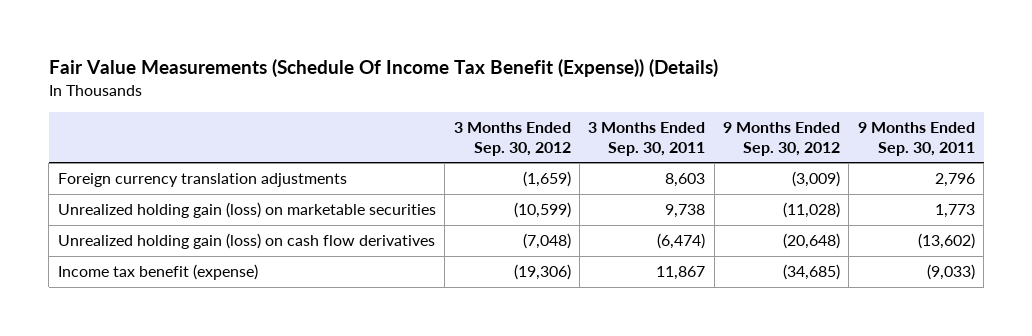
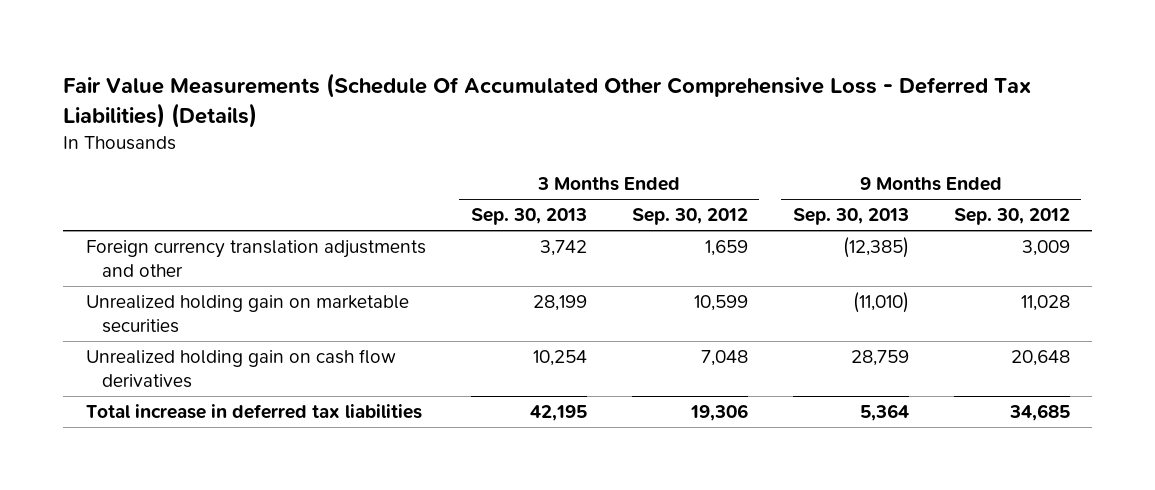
[48,59,718,78] Fair Value Measurements (Schedule Of Income Tax Benefit (Expense)) (Details) -> [63,72,1032,128] Fair Value Measurements (Schedule Of Accumulated Other Comprehensive Loss - Deferred Tax Liabilities) (Details)
[588,122,706,156] 3 Months Ended Sep. 30, 2011 -> none
[857,122,975,156] 9 Months Ended Sep. 30, 2011 -> none
none -> [470,208,587,226] Sep. 30, 2013
none -> [792,208,909,226] Sep. 30, 2013
[57,264,258,281] Income tax benefit (expense) -> none
[57,173,347,188] Foreign currency translation adjustments -> [85,240,426,278] Foreign currency translation adjustments and other
[522,171,571,188] (1,659) -> [704,240,748,257] 1,659
[791,171,840,188] (3,009) -> [1021,240,1070,257] 3,009
[57,202,436,219] Unrealized holding gain (loss) on marketable securities -> [85,295,409,334] Unrealized holding gain on marketable securities
[513,202,571,219] (10,599) -> [693,295,748,312] 10,599
[782,202,840,219] (11,028) -> [1020,295,1070,312] 11,028
[57,233,435,250] Unrealized holding gain (loss) on cash flow derivatives -> [85,349,396,389] Unrealized holding gain on cash flow derivatives
[522,233,571,250] (7,048) -> [700,350,748,367] 7,048
[782,233,840,250] (20,648) -> [1010,350,1070,367] 20,648
none -> [85,404,422,420] Total increase in deferred tax liabilities

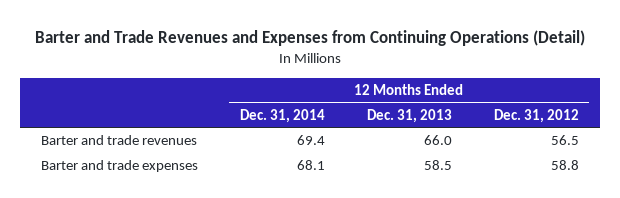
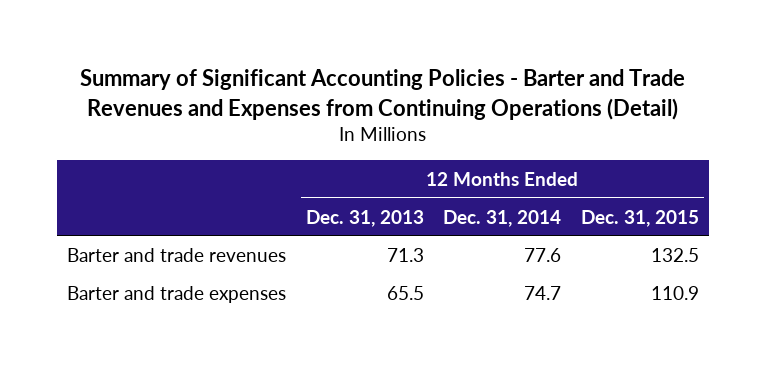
[34,29,585,46] Barter and Trade Revenues and Expenses from Continuing Operations (Detail) -> [80,69,686,120] Summary of Significant Accounting Policies - Barter and Trade Revenues and Expenses from Continuing Operations (Detail)
[493,108,579,123] Dec. 31, 2012 -> none
none -> [581,209,700,227] Dec. 31, 2015
[296,135,325,146] 69.4 -> [524,247,562,262] 77.6
[423,135,452,146] 66.0 -> [386,247,424,262] 71.3
[296,160,325,171] 68.1 -> [524,285,562,300] 74.7
[423,160,452,171] 58.5 -> [386,285,424,300] 65.5

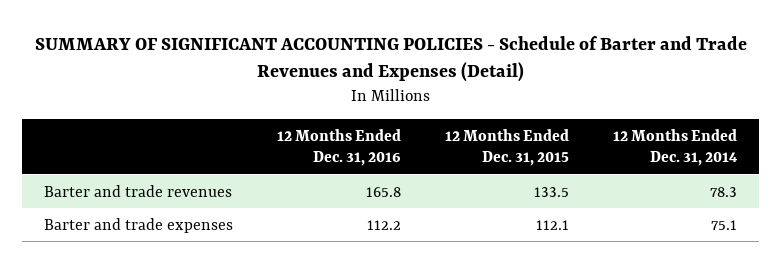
[80,69,686,120] Summary of Significant Accounting Policies - Barter and Trade Revenues and Expenses from Continuing Operations (Detail) -> [34,35,747,83] SUMMARY OF SIGNIFICANT ACCOUNTING POLICIES - Schedule of Barter and Trade Revenues and Expenses (Detail)
[305,209,424,227] Dec. 31, 2013 -> none
none -> [277,128,402,167] 12 Months Ended Dec. 31, 2016
[524,247,562,262] 77.6 -> [710,186,738,197] 78.3
[651,247,700,262] 132.5 -> [534,186,570,197] 133.5
[524,285,562,300] 74.7 -> [711,219,738,230] 75.1
[651,285,700,300] 110.9 -> [536,219,570,230] 112.1

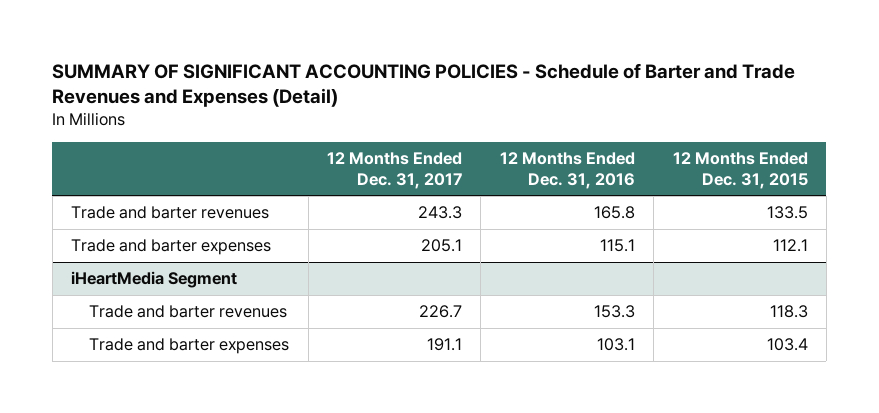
[613,128,739,167] 12 Months Ended Dec. 31, 2014 -> none
none -> [327,151,463,189] 12 Months Ended Dec. 31, 2017
[44,184,233,197] Barter and trade revenues -> [71,206,270,220] Trade and barter revenues
[44,217,234,233] Barter and trade expenses -> [71,239,272,256] Trade and barter expenses
[367,219,402,230] 112.2 -> [599,239,635,253] 115.1
none -> [71,271,238,289] iHeartMedia Segment
none -> [89,305,288,319] Trade and barter revenues
none -> [89,338,290,355] Trade and barter expenses

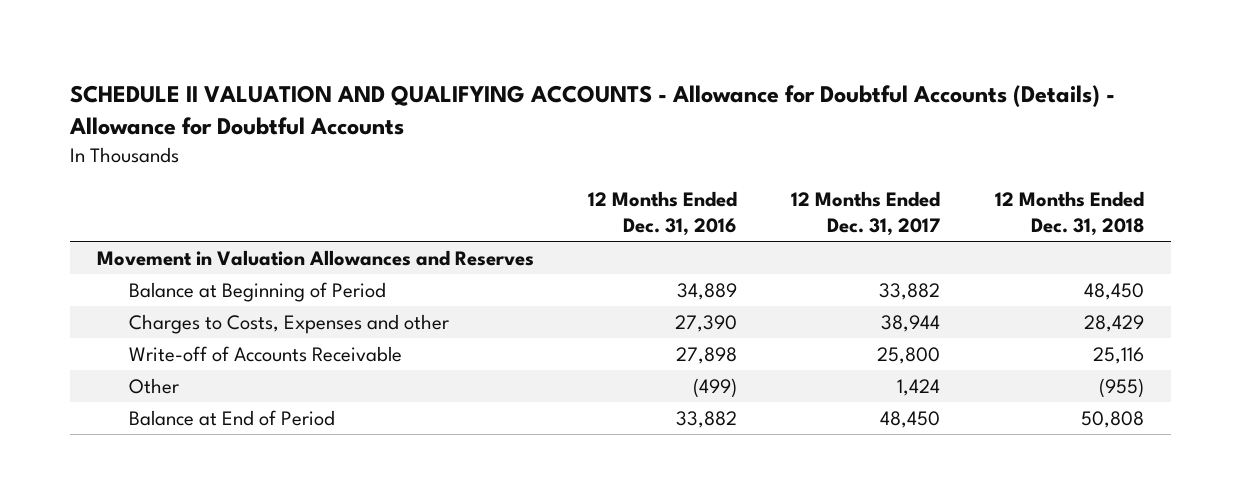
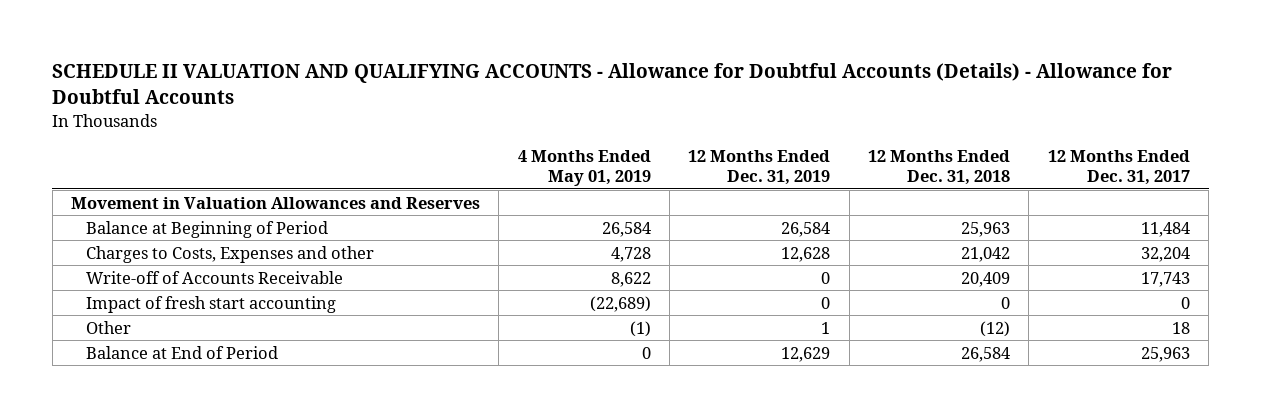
[588,190,738,237] 12 Months Ended Dec. 31, 2016 -> none
none -> [517,149,651,187] 4 Months Ended May 01, 2019
none -> [688,149,831,186] 12 Months Ended Dec. 31, 2019
[879,282,941,300] 33,882 -> [1140,221,1190,237] 11,484
[1083,282,1144,300] 48,450 -> [961,221,1011,237] 25,963
[881,314,941,332] 38,944 -> [1140,246,1190,262] 32,204
[1083,314,1144,332] 28,429 -> [961,246,1011,262] 21,042
[877,346,941,364] 25,800 -> [1140,271,1190,287] 17,743
[1092,346,1144,364] 25,116 -> [961,271,1011,287] 20,409
none -> [85,295,336,313] Impact of fresh start accounting
[897,378,941,396] 1,424 -> [1171,321,1190,334] 18
[1098,377,1144,398] (955) -> [980,320,1011,337] (12)
[880,410,941,428] 48,450 -> [1140,346,1190,362] 25,963
[1080,410,1144,428] 50,808 -> [961,346,1011,362] 26,584

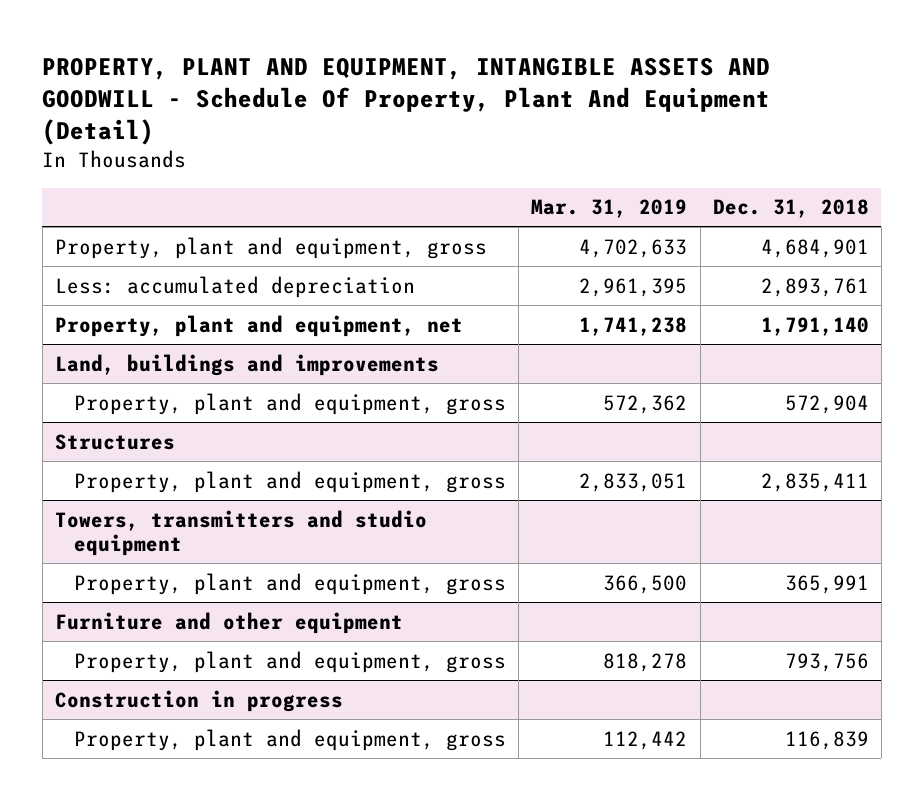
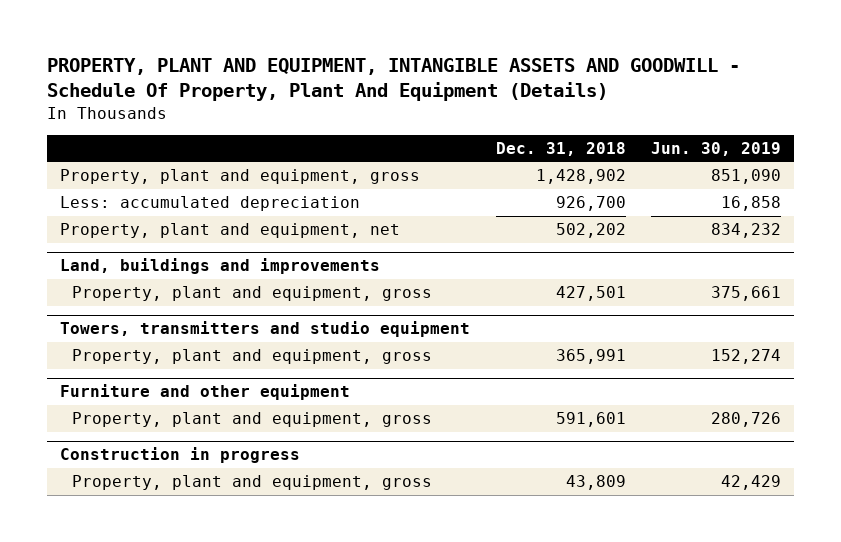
[42,57,771,146] PROPERTY, PLANT AND EQUIPMENT, INTANGIBLE ASSETS AND GOODWILL - Schedule Of Property, Plant And Equipment (Detail) -> [47,58,741,101] PROPERTY, PLANT AND EQUIPMENT, INTANGIBLE ASSETS AND GOODWILL - Schedule Of Property, Plant And Equipment (Details)
[531,199,688,219] Mar. 31, 2019 -> none
none -> [651,141,782,156] Jun. 30, 2019
[760,238,869,258] 4,684,901 -> [535,169,626,185] 1,428,902
[760,277,869,297] 2,893,761 -> [555,196,626,212] 926,700
[760,316,869,336] 1,791,140 -> [555,223,626,239] 502,202
[55,433,176,450] Structures -> none
[74,470,507,493] Property, plant and equipment, gross -> none
[784,394,869,414] 572,904 -> [555,286,626,302] 427,501
[784,652,869,672] 793,756 -> [555,412,626,428] 591,601
[784,730,869,750] 116,839 -> [565,475,626,491] 43,809

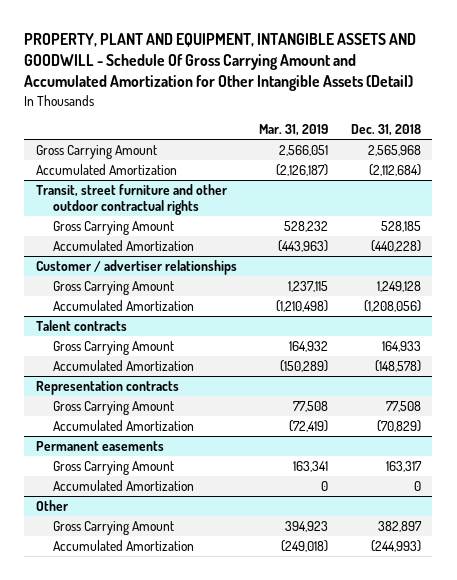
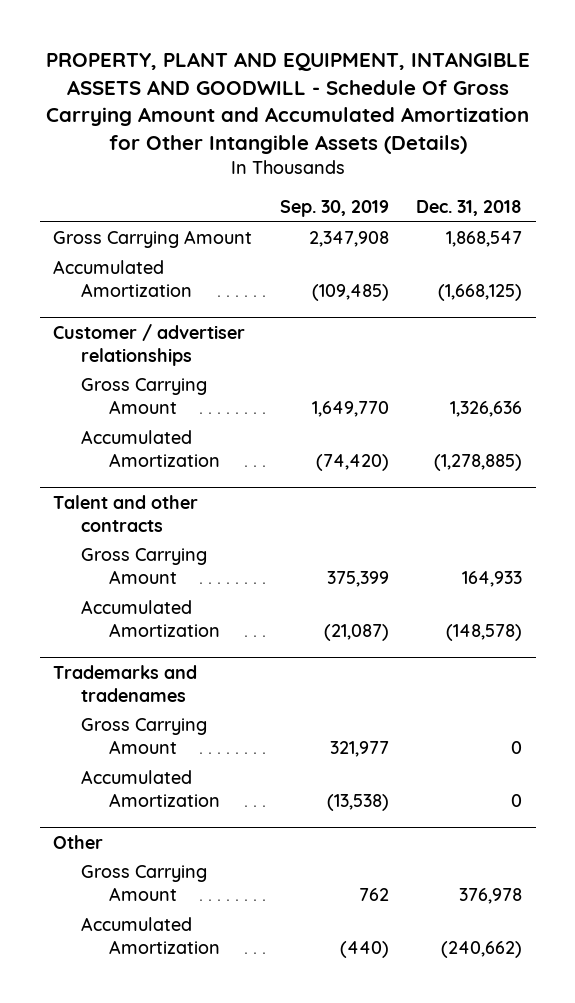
[24,33,417,92] PROPERTY, PLANT AND EQUIPMENT, INTANGIBLE ASSETS AND GOODWILL - Schedule Of Gross Carrying Amount and Accumulated Amortization for Other Intangible Assets (Detail) -> [45,52,530,154] PROPERTY, PLANT AND EQUIPMENT, INTANGIBLE ASSETS AND GOODWILL - Schedule Of Gross Carrying Amount and Accumulated Amortization for Other Intangible Assets (Details)
[259,124,329,137] Mar. 31, 2019 -> none
none -> [279,199,389,217] Sep. 30, 2019
[35,183,228,215] Transit, street furniture and other outdoor contractual rights -> none
[53,220,175,235] Gross Carrying Amount -> none
[53,239,195,251] Accumulated Amortization -> none
[368,144,422,156] 2,565,968 -> [446,231,523,248] 1,868,547
[369,163,422,176] (2,112,684) -> [438,284,523,302] (1,668,125)
[377,280,422,292] 1,249,128 -> [450,401,523,418] 1,326,636
[364,299,422,312] (1,208,056) -> [434,454,523,472] (1,278,885)
[35,319,127,331] Talent contracts -> [53,494,199,532] Talent and other contracts
[35,380,179,395] Representation contracts -> none
[53,419,195,431] Accumulated Amortization -> none
[35,440,164,451] Permanent easements -> none
[53,460,175,475] Gross Carrying Amount -> none
none -> [53,664,198,702] Trademarks and tradenames
[386,400,422,412] 77,508 -> [511,741,523,755] 0
[378,520,423,532] 382,897 -> [459,888,523,905] 376,978
[371,539,422,552] (244,993) -> [441,941,523,959] (240,662)

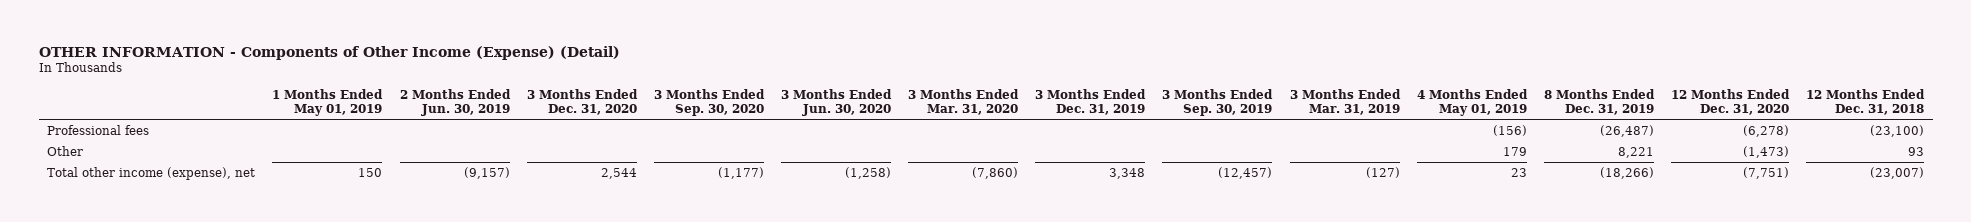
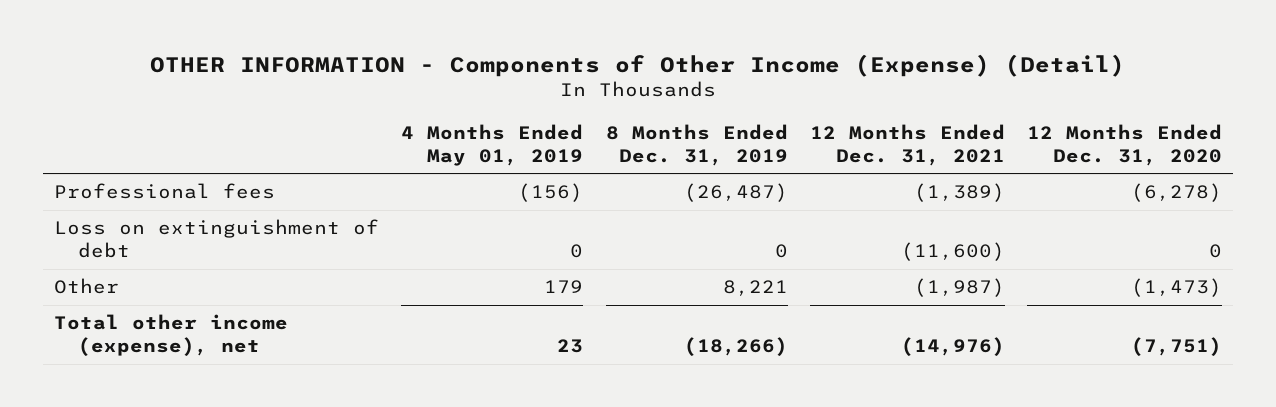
[272,88,384,116] 1 Months Ended May 01, 2019 -> none
[399,88,511,116] 2 Months Ended Jun. 30, 2019 -> none
[526,88,638,115] 3 Months Ended Dec. 31, 2020 -> none
[653,88,765,116] 3 Months Ended Sep. 30, 2020 -> none
[780,88,892,116] 3 Months Ended Jun. 30, 2020 -> none
[908,88,1020,115] 3 Months Ended Mar. 31, 2020 -> none
[1035,88,1147,115] 3 Months Ended Dec. 31, 2019 -> none
[1162,88,1274,116] 3 Months Ended Sep. 30, 2019 -> none
[1289,88,1401,115] 3 Months Ended Mar. 31, 2019 -> none
[1806,88,1926,115] 12 Months Ended Dec. 31, 2018 -> none
none -> [809,123,1005,166] 12 Months Ended Dec. 31, 2021
none -> [54,219,380,259] Loss on extinguishment of debt

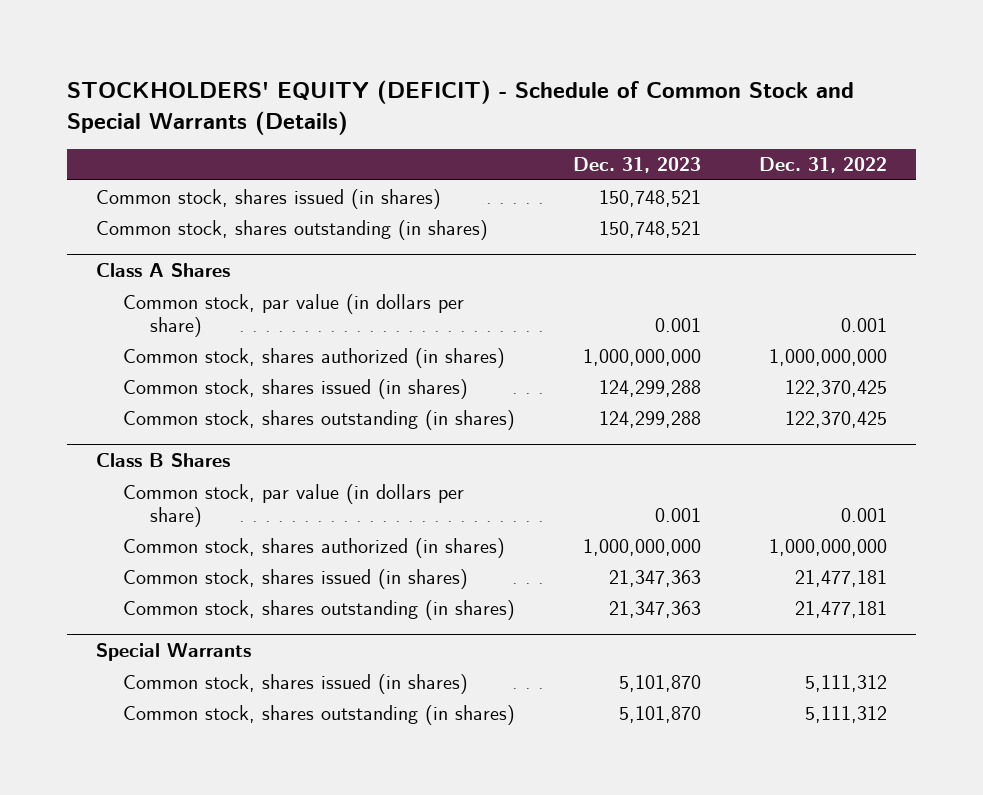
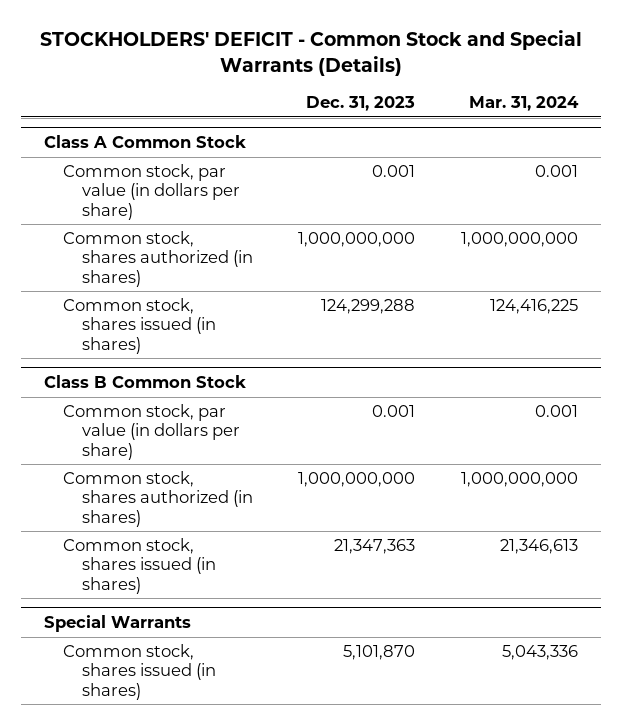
[67,79,855,135] STOCKHOLDERS' EQUITY (DEFICIT) - Schedule of Common Stock and Special Warrants (Details) -> [39,30,582,76] STOCKHOLDERS' DEFICIT - Common Stock and Special Warrants (Details)
[759,157,888,174] Dec. 31, 2022 -> none
none -> [468,96,579,112] Mar. 31, 2024
[96,188,442,209] Common stock, shares issued (in shares) -> none
[96,219,489,240] Common stock, shares outstanding (in shares) -> none
[96,263,231,278] Class A Shares -> [43,134,246,148] Class A Common Stock
[122,409,515,430] Common stock, shares outstanding (in shares) -> none
[96,453,231,468] Class B Shares -> [43,374,246,388] Class B Common Stock
[122,599,515,620] Common stock, shares outstanding (in shares) -> none
[122,704,515,725] Common stock, shares outstanding (in shares) -> none

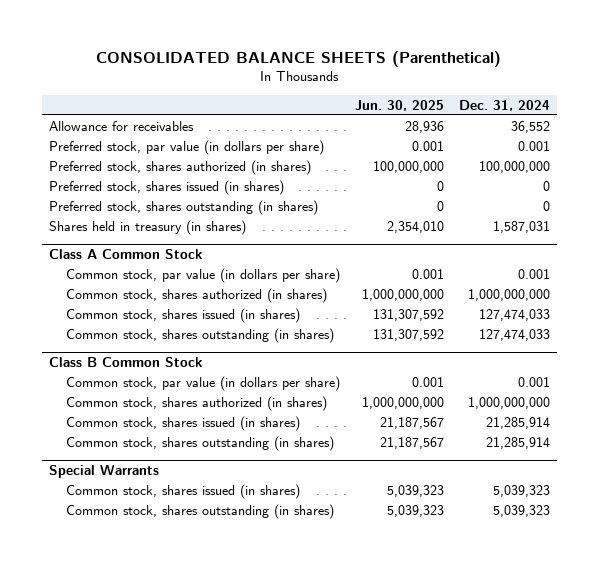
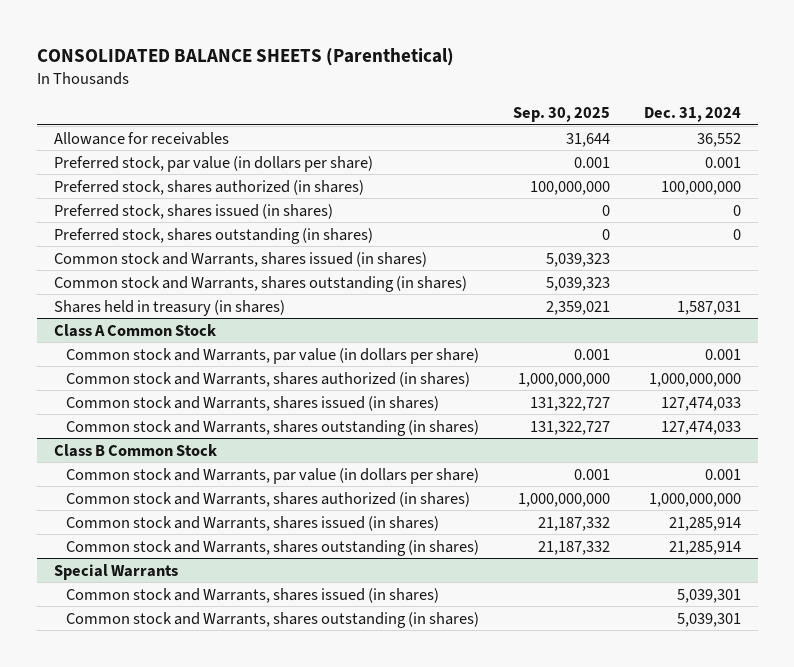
[354,99,444,111] Jun. 30, 2025 -> none
none -> [512,107,610,123] Sep. 30, 2025
none -> [53,251,427,267] Common stock and Warrants, shares issued (in shares)
none -> [53,275,467,292] Common stock and Warrants, shares outstanding (in shares)
[65,267,340,283] Common stock, par value (in dollars per share) -> [66,347,480,364] Common stock and Warrants, par value (in dollars per share)
[65,287,327,303] Common stock, shares authorized (in shares) -> [66,371,471,387] Common stock and Warrants, shares authorized (in shares)
[65,307,300,323] Common stock, shares issued (in shares) -> [66,395,440,411] Common stock and Warrants, shares issued (in shares)
[65,327,334,343] Common stock, shares outstanding (in shares) -> [66,419,480,436] Common stock and Warrants, shares outstanding (in shares)
[65,375,340,391] Common stock, par value (in dollars per share) -> [66,467,480,484] Common stock and Warrants, par value (in dollars per share)
[65,395,327,411] Common stock, shares authorized (in shares) -> [66,491,471,507] Common stock and Warrants, shares authorized (in shares)
[65,415,300,431] Common stock, shares issued (in shares) -> [66,515,440,531] Common stock and Warrants, shares issued (in shares)
[65,435,334,451] Common stock, shares outstanding (in shares) -> [66,539,480,556] Common stock and Warrants, shares outstanding (in shares)
[65,483,300,499] Common stock, shares issued (in shares) -> [66,587,440,603] Common stock and Warrants, shares issued (in shares)
[492,484,550,497] 5,039,323 -> [676,588,741,603] 5,039,301
[65,503,334,519] Common stock, shares outstanding (in shares) -> [66,611,480,628] Common stock and Warrants, shares outstanding (in shares)
[492,504,550,517] 5,039,323 -> [676,612,741,627] 5,039,301

